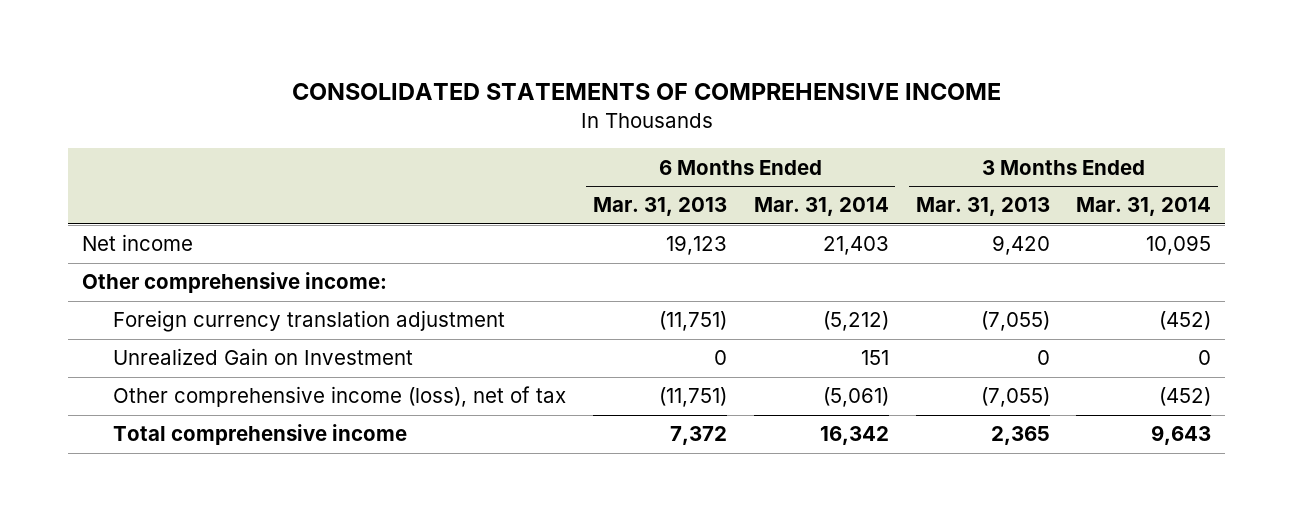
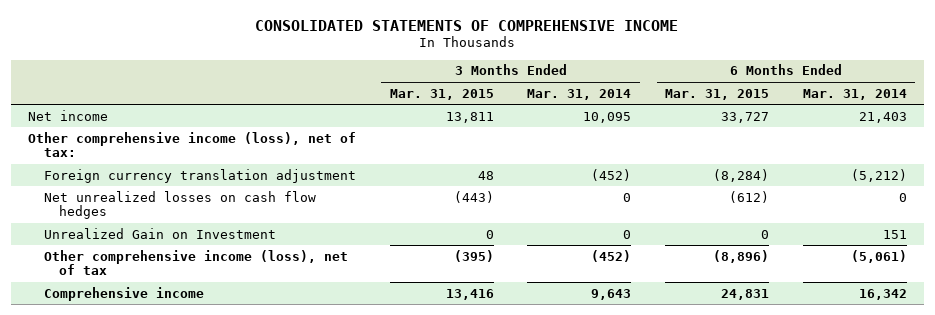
[592,197,727,217] Mar. 31, 2013 -> none
[915,197,1050,217] Mar. 31, 2013 -> none
none -> [389,88,494,100] Mar. 31, 2015
none -> [665,88,770,100] Mar. 31, 2015
[81,272,387,294] Other comprehensive income: -> [28,131,357,158] Other comprehensive income (loss), net of tax:
none -> [43,190,316,220] Net unrealized losses on cash flow hedges
[112,424,407,446] Total comprehensive income -> [43,286,204,301] Comprehensive income

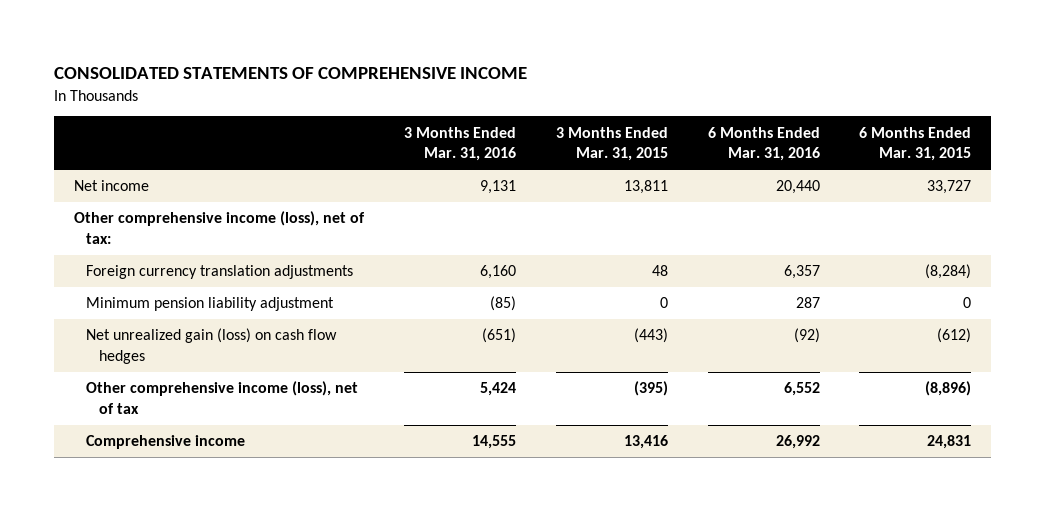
[527,88,632,100] Mar. 31, 2014 -> none
[802,88,907,100] Mar. 31, 2014 -> none
none -> [403,126,516,162] 3 Months Ended Mar. 31, 2016
none -> [707,126,820,162] 6 Months Ended Mar. 31, 2016
[43,227,276,239] Unrealized Gain on Investment -> none
[43,168,356,183] Foreign currency translation adjustment -> [86,265,354,280] Foreign currency translation adjustments
none -> [86,297,335,312] Minimum pension liability adjustment
[43,190,316,220] Net unrealized losses on cash flow hedges -> [86,328,338,364] Net unrealized gain (loss) on cash flow hedges

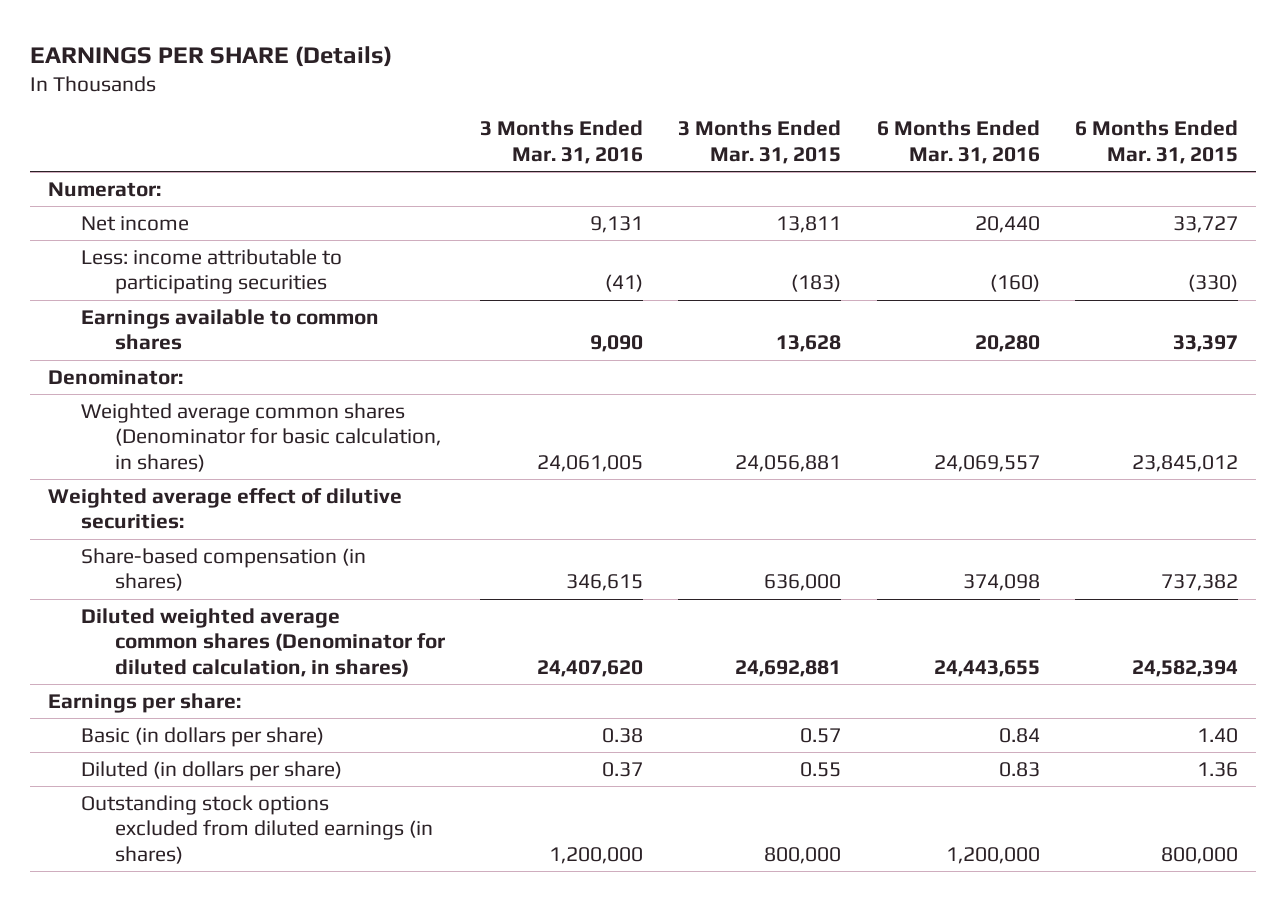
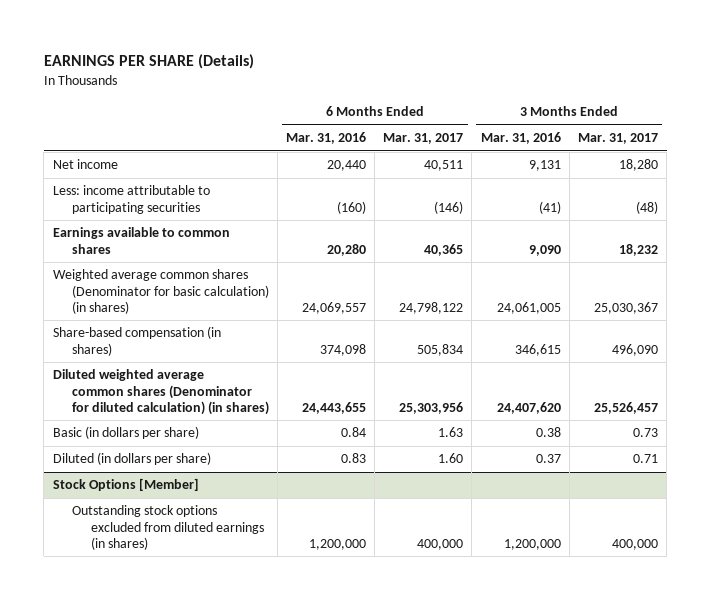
[678,120,842,164] 3 Months Ended Mar. 31, 2015 -> none
[1075,120,1239,164] 6 Months Ended Mar. 31, 2015 -> none
none -> [383,133,464,145] Mar. 31, 2017
none -> [577,133,658,145] Mar. 31, 2017
[47,181,161,197] Numerator: -> none
[47,369,183,385] Denominator: -> none
[47,487,402,530] Weighted average effect of dilutive securities: -> none
[81,402,441,472] Weighted average common shares (Denominator for basic calculation, in shares) -> [52,269,269,314] Weighted average common shares (Denominator for basic calculation) (in shares)
[47,692,241,713] Earnings per share: -> none
[81,607,445,677] Diluted weighted average common shares (Denominator for diluted calculation, in shares) -> [52,369,269,415] Diluted weighted average common shares (Denominator for diluted calculation) (in shares)
none -> [52,478,199,492] Stock Options [Member]

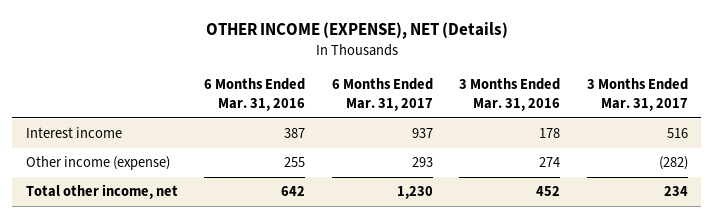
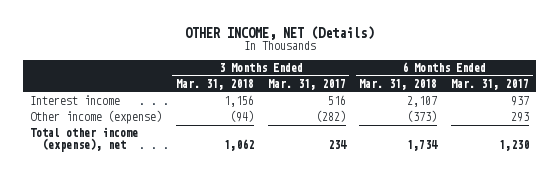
[205,21,508,39] OTHER INCOME (EXPENSE), NET (Details) -> [184,25,374,40] OTHER INCOME, NET (Details)
[204,77,306,111] 6 Months Ended Mar. 31, 2016 -> none
[459,77,561,111] 3 Months Ended Mar. 31, 2016 -> none
none -> [175,79,254,91] Mar. 31, 2018
none -> [359,79,438,91] Mar. 31, 2018
[25,184,178,200] Total other income, net -> [30,127,139,153] Total other income (expense), net

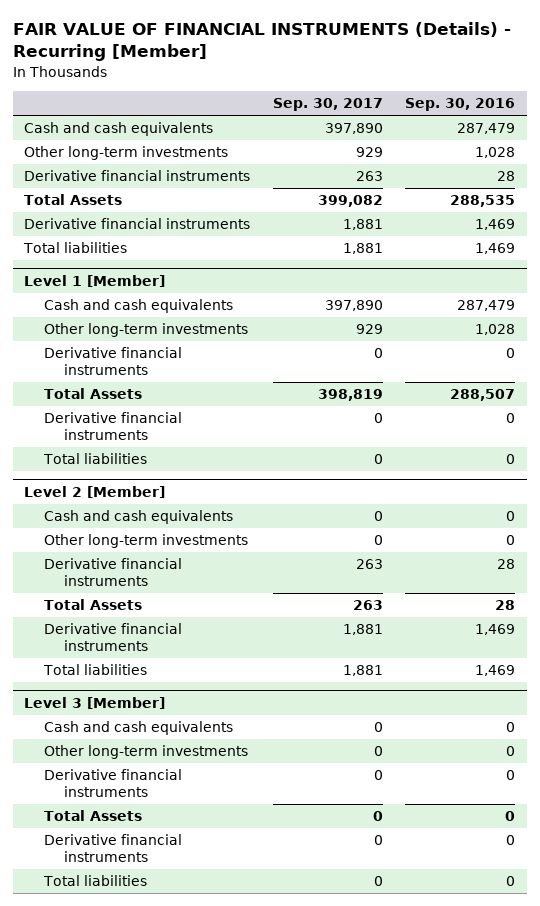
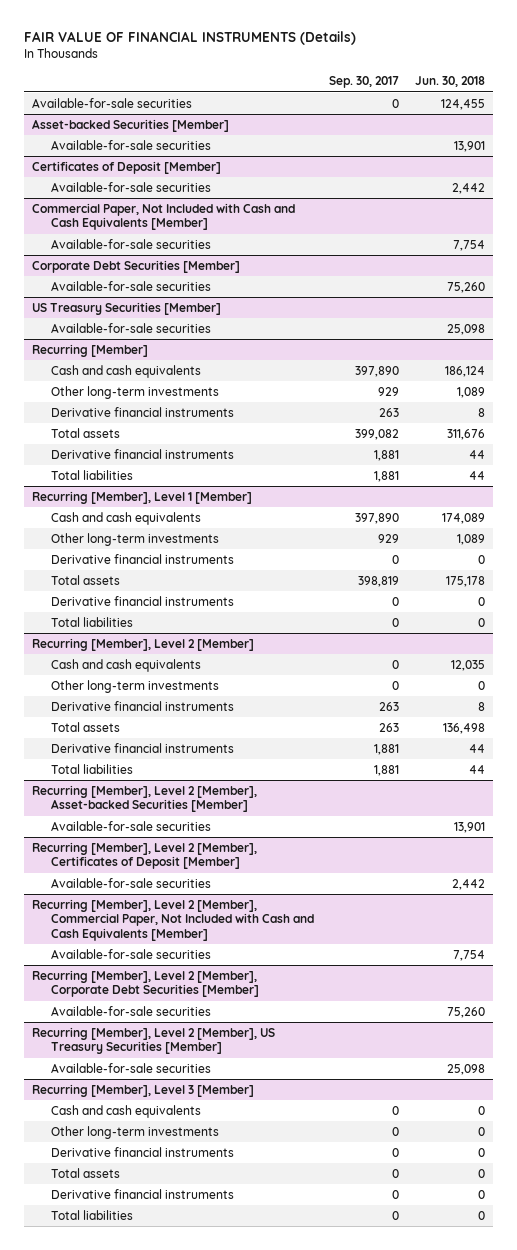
[13,22,512,62] FAIR VALUE OF FINANCIAL INSTRUMENTS (Details) - Recurring [Member] -> [24,31,357,46] FAIR VALUE OF FINANCIAL INSTRUMENTS (Details)
[405,98,516,112] Sep. 30, 2016 -> none
none -> [414,76,485,88] Jun. 30, 2018
none -> [31,97,192,108] Available-for-sale securities
none -> [31,118,229,132] Asset-backed Securities [Member]
none -> [50,139,211,150] Available-for-sale securities
none -> [31,160,221,174] Certificates of Deposit [Member]
none -> [50,181,211,192] Available-for-sale securities
none -> [31,202,295,231] Commercial Paper, Not Included with Cash and Cash Equivalents [Member]
none -> [50,238,211,249] Available-for-sale securities
none -> [31,259,240,273] Corporate Debt Securities [Member]
none -> [50,280,211,291] Available-for-sale securities
none -> [31,301,221,315] US Treasury Securities [Member]
none -> [50,322,211,333] Available-for-sale securities
none -> [31,343,148,357] Recurring [Member]
[24,194,123,206] Total Assets -> [50,427,120,438] Total assets
[24,274,166,287] Level 1 [Member] -> [31,490,252,504] Recurring [Member], Level 1 [Member]
[44,388,143,400] Total Assets -> [50,574,120,585] Total assets
[24,485,166,498] Level 2 [Member] -> [31,637,254,651] Recurring [Member], Level 2 [Member]
[44,599,143,611] Total Assets -> [50,721,120,732] Total assets
none -> [31,784,257,813] Recurring [Member], Level 2 [Member], Asset-backed Securities [Member]
none -> [50,820,211,831] Available-for-sale securities
none -> [31,841,257,870] Recurring [Member], Level 2 [Member], Certificates of Deposit [Member]
none -> [50,877,211,888] Available-for-sale securities
none -> [31,898,314,941] Recurring [Member], Level 2 [Member], Commercial Paper, Not Included with Cash and Cash Equivalents [Member]
none -> [50,948,211,959] Available-for-sale securities
none -> [31,969,259,998] Recurring [Member], Level 2 [Member], Corporate Debt Securities [Member]
none -> [50,1005,211,1016] Available-for-sale securities
none -> [31,1026,275,1055] Recurring [Member], Level 2 [Member], US Treasury Securities [Member]
none -> [50,1062,211,1073] Available-for-sale securities
[24,696,166,709] Level 3 [Member] -> [31,1083,254,1097] Recurring [Member], Level 3 [Member]
[44,810,143,822] Total Assets -> [50,1167,120,1178] Total assets

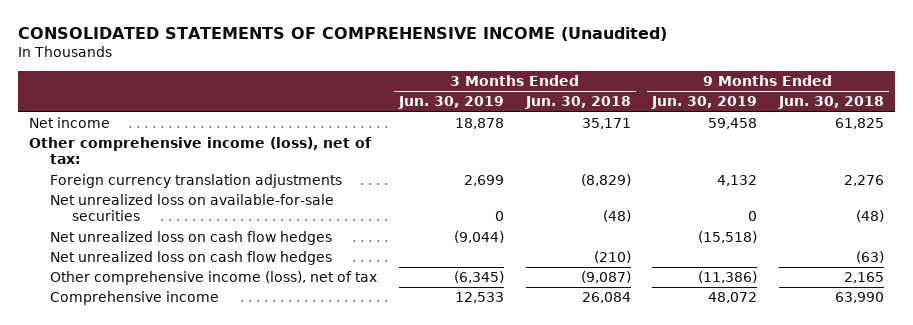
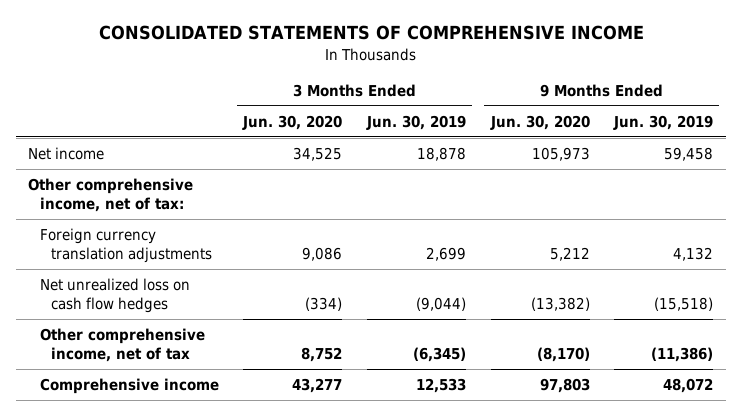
[17,26,667,41] CONSOLIDATED STATEMENTS OF COMPREHENSIVE INCOME (Unaudited) -> [98,25,644,41] CONSOLIDATED STATEMENTS OF COMPREHENSIVE INCOME
[524,96,631,110] Jun. 30, 2018 -> none
[777,96,884,110] Jun. 30, 2018 -> none
none -> [242,114,343,130] Jun. 30, 2020
none -> [489,114,590,130] Jun. 30, 2020
[28,137,372,165] Other comprehensive income (loss), net of tax: -> [28,177,194,213] Other comprehensive income, net of tax:
[50,194,335,222] Net unrealized loss on available-for-sale securities -> none
[50,251,333,266] Net unrealized loss on cash flow hedges -> none
[50,271,378,286] Other comprehensive income (loss), net of tax -> [39,327,205,363] Other comprehensive income, net of tax

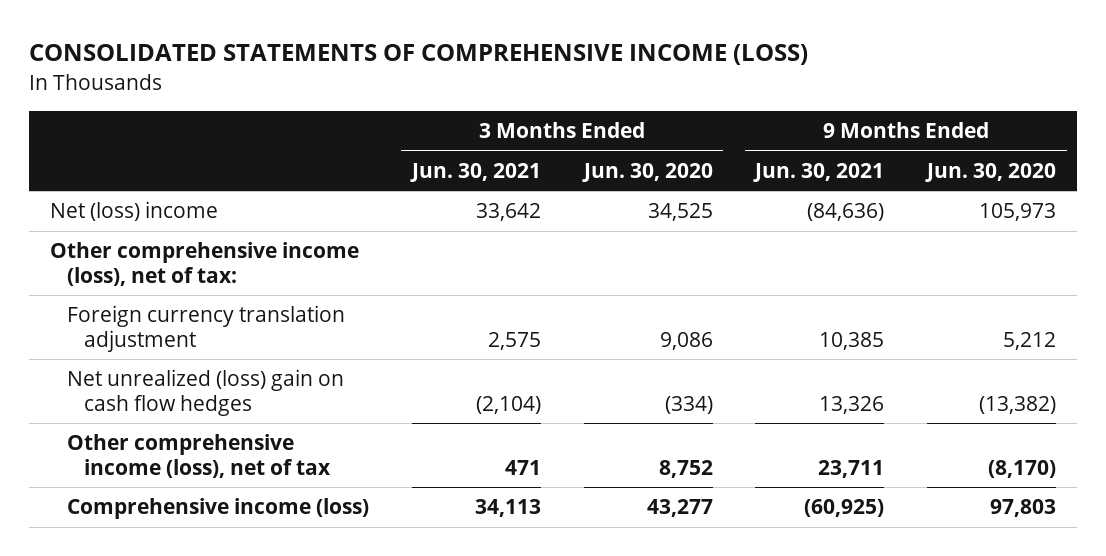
[98,25,644,41] CONSOLIDATED STATEMENTS OF COMPREHENSIVE INCOME -> [28,44,808,66] CONSOLIDATED STATEMENTS OF COMPREHENSIVE INCOME (LOSS)
[365,114,466,130] Jun. 30, 2019 -> none
[613,114,714,130] Jun. 30, 2019 -> none
none -> [409,162,541,182] Jun. 30, 2021
none -> [753,162,885,182] Jun. 30, 2021
[28,146,105,160] Net income -> [50,201,219,222] Net (loss) income
[28,177,194,213] Other comprehensive income, net of tax: -> [50,242,360,287] Other comprehensive income (loss), net of tax:
[39,227,213,264] Foreign currency translation adjustments -> [67,305,346,353] Foreign currency translation adjustment
[39,277,190,314] Net unrealized loss on cash flow hedges -> [67,369,345,417] Net unrealized (loss) gain on cash flow hedges
[39,327,205,363] Other comprehensive income, net of tax -> [67,434,331,479] Other comprehensive income (loss), net of tax
[39,377,219,394] Comprehensive income -> [67,498,370,520] Comprehensive income (loss)

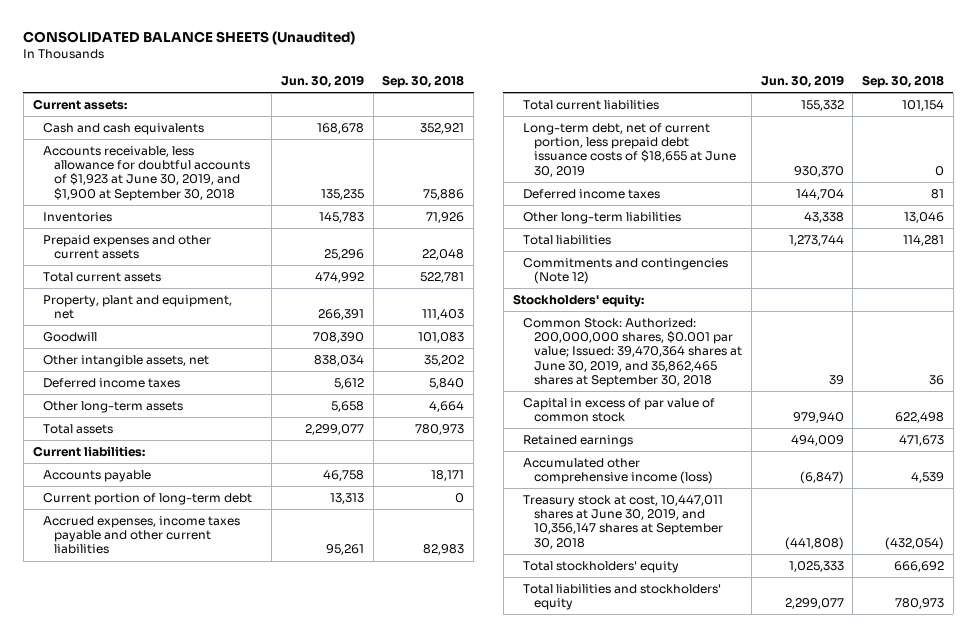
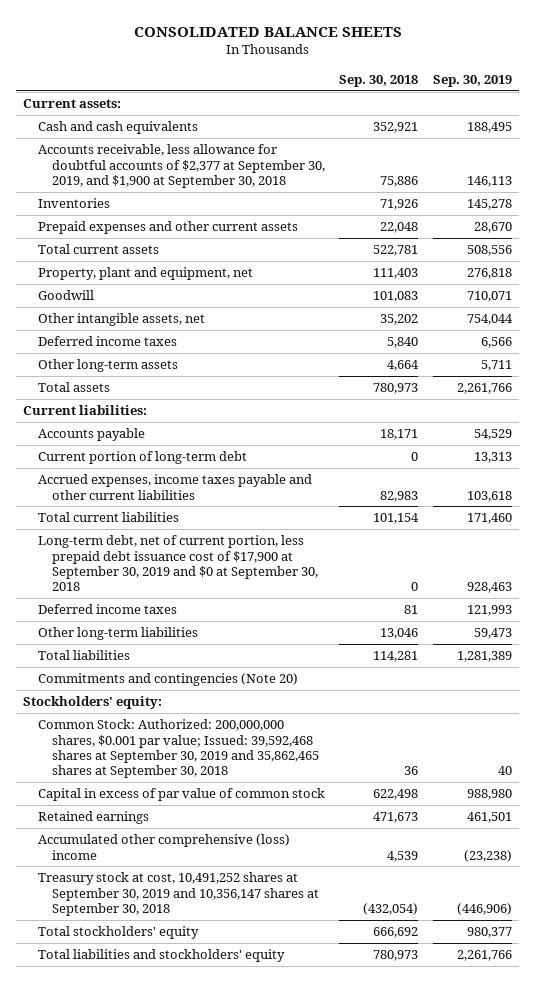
[23,30,356,45] CONSOLIDATED BALANCE SHEETS (Unaudited) -> [133,26,402,37] CONSOLIDATED BALANCE SHEETS
[280,75,364,89] Jun. 30, 2019 -> none
none -> [432,74,512,87] Sep. 30, 2019
[43,145,251,201] Accounts receivable, less allowance for doubtful accounts of $1,923 at June 30, 2019, and $1,900 at September 30, 2018 -> [37,144,325,188] Accounts receivable, less allowance for doubtful accounts of $2,377 at September 30, 2019, and $1,900 at September 30, 2018
[523,122,737,177] Long-term debt, net of current portion, less prepaid debt issuance costs of $18,655 at June 30, 2019 -> [37,535,318,592] Long-term debt, net of current portion, less prepaid debt issuance cost of $17,900 at September 30, 2019 and $0 at September 30, 2018
[523,257,729,285] Commitments and contingencies (Note 12) -> [37,673,298,687] Commitments and contingencies (Note 20)
[523,317,743,388] Common Stock: Authorized: 200,000,000 shares, $0.001 par value; Issued: 39,470,364 shares at June 30, 2019, and 35,862,465 shares at September 30, 2018 -> [37,719,319,779] Common Stock: Authorized: 200,000,000 shares, $0.001 par value; Issued: 39,592,468 shares at September 30, 2019 and 35,862,465 shares at September 30, 2018
[523,457,714,485] Accumulated other comprehensive income (loss) -> [37,834,290,860] Accumulated other comprehensive (loss) income
[523,494,724,549] Treasury stock at cost, 10,447,011 shares at June 30, 2019, and 10,356,147 shares at September 30, 2018 -> [37,872,319,916] Treasury stock at cost, 10,491,252 shares at September 30, 2019 and 10,356,147 shares at September 30, 2018

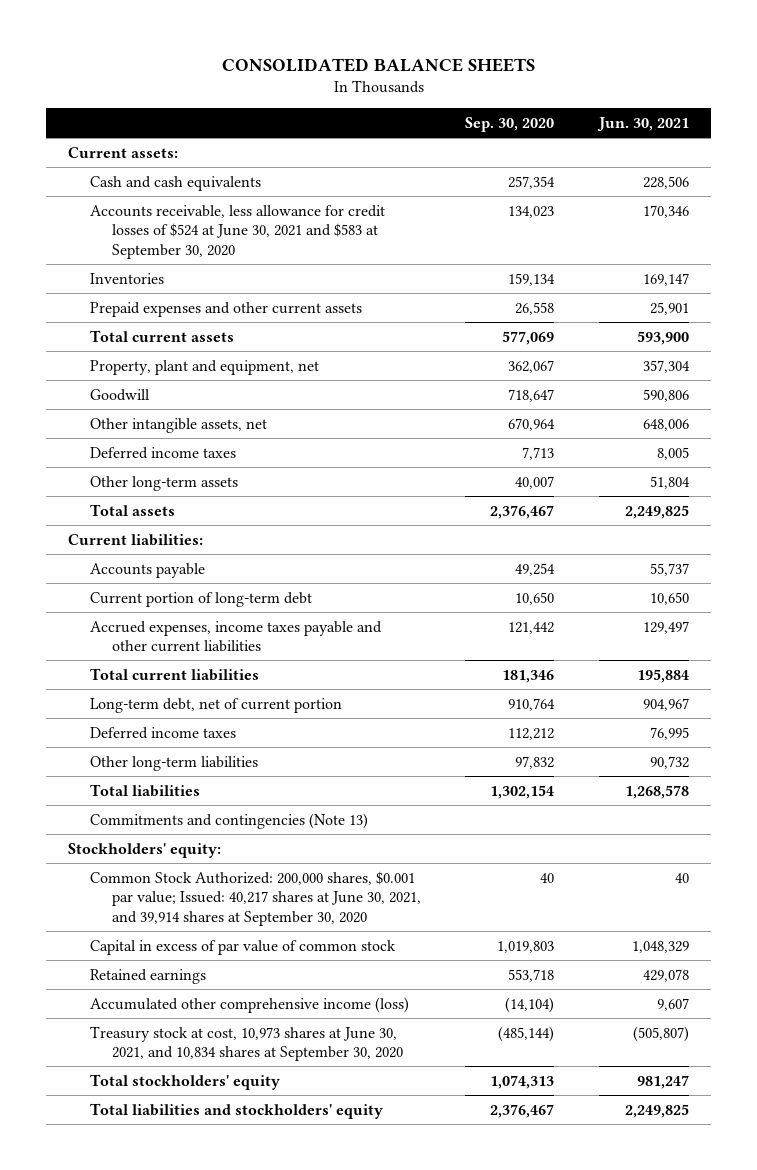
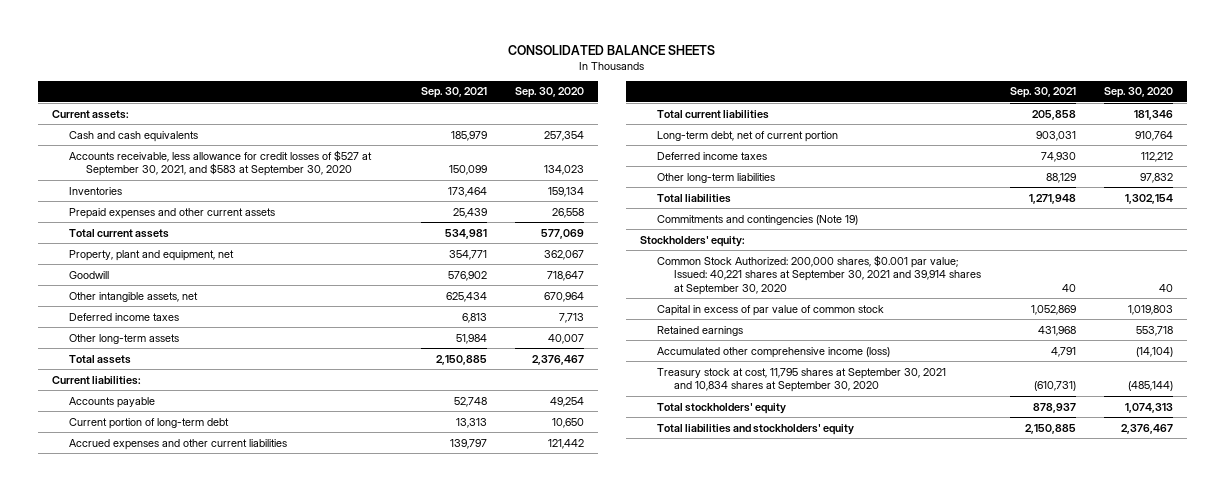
[596,116,689,131] Jun. 30, 2021 -> none
none -> [421,87,488,99] Sep. 30, 2021
[89,204,385,259] Accounts receivable, less allowance for credit losses of $524 at June 30, 2021 and $583 at September 30, 2020 -> [69,149,373,177] Accounts receivable, less allowance for credit losses of $527 at September 30, 2021, and $583 at September 30, 2020
[89,620,382,653] Accrued expenses, income taxes payable and other current liabilities -> [69,438,288,450] Accrued expenses and other current liabilities
[89,812,368,829] Commitments and contingencies (Note 13) -> [657,214,859,225] Commitments and contingencies (Note 19)
[89,870,421,926] Common Stock Authorized: 200,000 shares, $0.001 par value; Issued: 40,217 shares at June 30, 2021, and 39,914 shares at September 30, 2020 -> [657,254,982,295] Common Stock Authorized: 200,000 shares, $0.001 par value; Issued: 40,221 shares at September 30, 2021 and 39,914 shares at September 30, 2020
[89,1025,403,1062] Treasury stock at cost, 10,973 shares at June 30, 2021, and 10,834 shares at September 30, 2020 -> [657,367,947,393] Treasury stock at cost, 11,795 shares at September 30, 2021 and 10,834 shares at September 30, 2020

